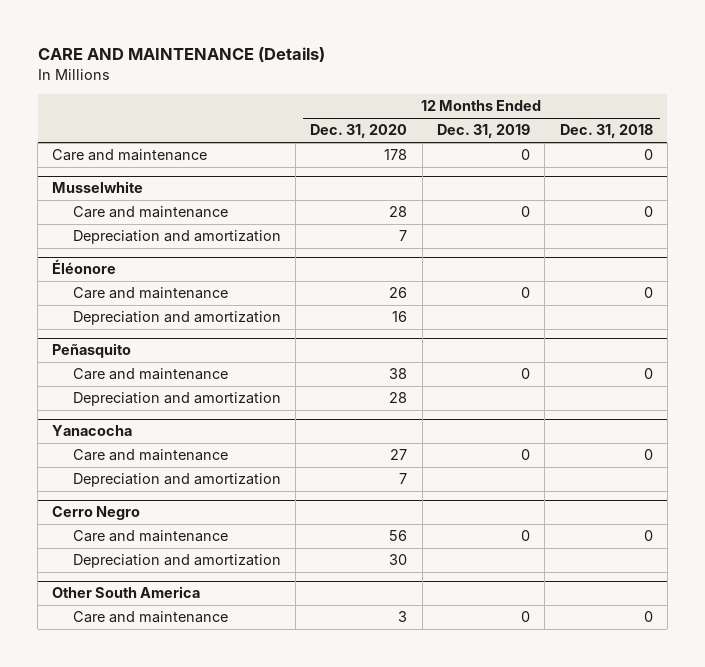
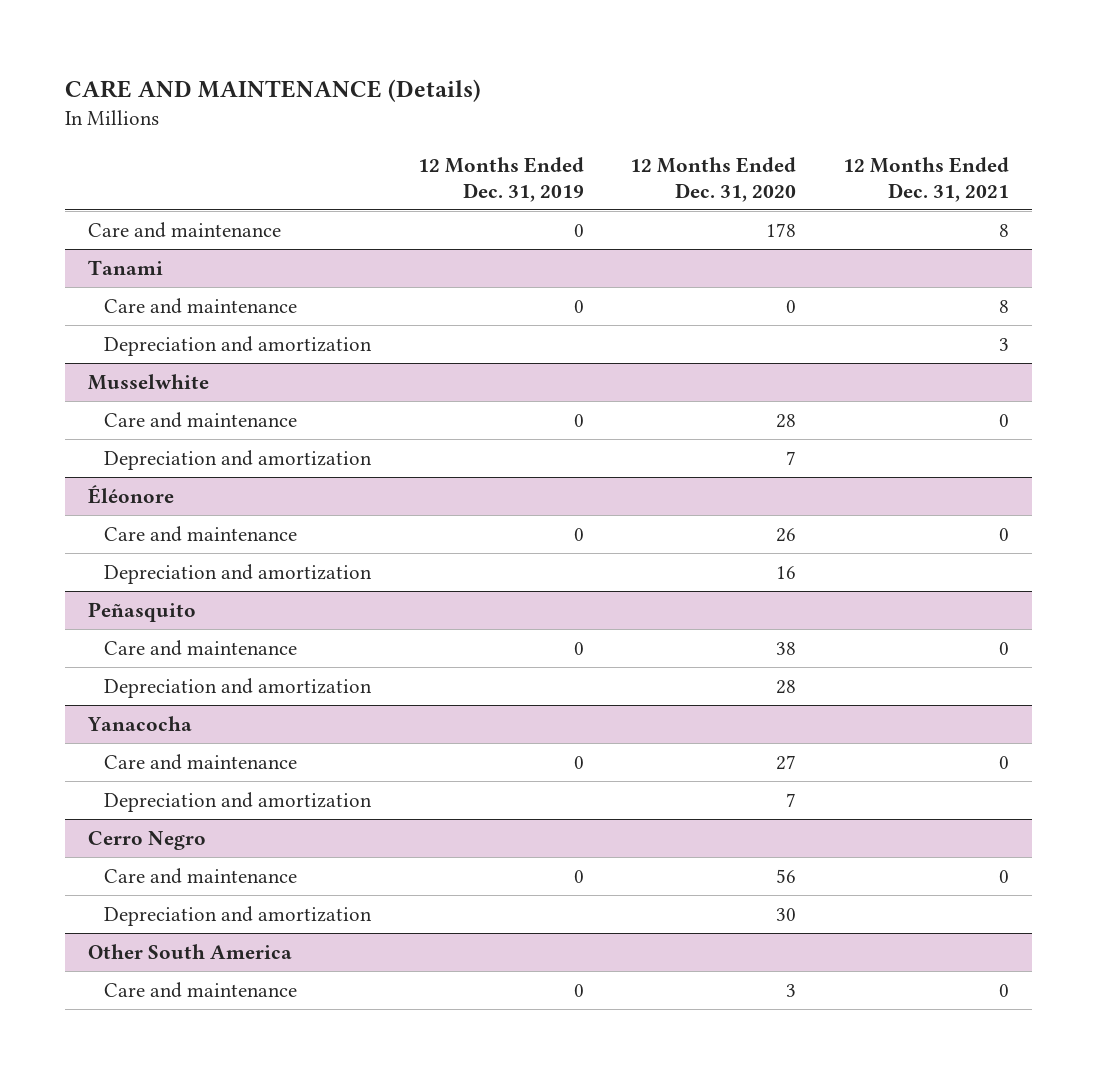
[559,124,653,139] Dec. 31, 2018 -> none
none -> [842,156,1009,202] 12 Months Ended Dec. 31, 2021
none -> [88,259,164,275] Tanami
none -> [104,297,298,314] Care and maintenance
none -> [104,335,373,356] Depreciation and amortization

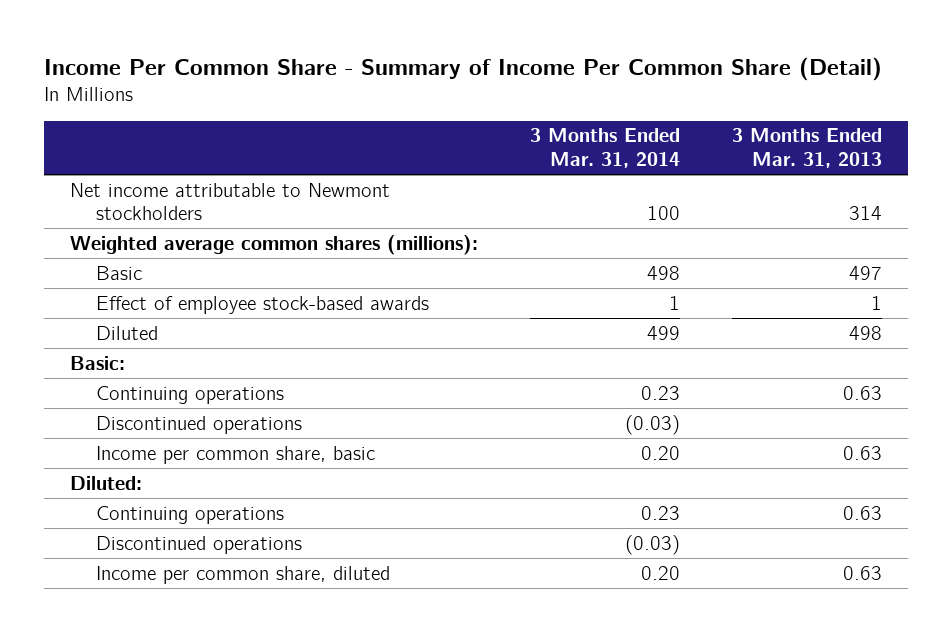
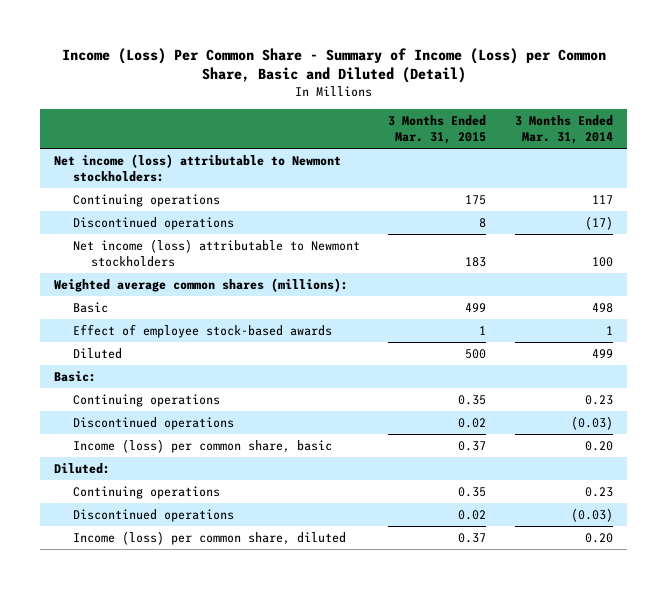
[44,56,883,81] Income Per Common Share - Summary of Income Per Common Share (Detail) -> [61,47,606,84] Income (Loss) Per Common Share - Summary of Income (Loss) per Common Share, Basic and Diluted (Detail)
[731,128,882,168] 3 Months Ended Mar. 31, 2013 -> none
none -> [388,114,487,144] 3 Months Ended Mar. 31, 2015
none -> [54,153,342,183] Net income (loss) attributable to Newmont stockholders:
none -> [72,193,220,207] Continuing operations
none -> [72,216,234,230] Discontinued operations
[70,182,391,221] Net income attributable to Newmont stockholders -> [72,238,360,268] Net income (loss) attributable to Newmont stockholders
[95,445,375,464] Income per common share, basic -> [72,438,332,453] Income (loss) per common share, basic
[95,565,390,584] Income per common share, diluted -> [72,530,346,545] Income (loss) per common share, diluted

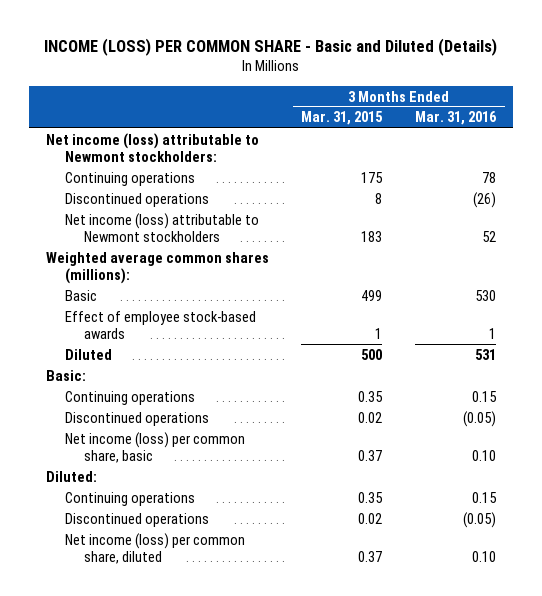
[61,47,606,84] Income (Loss) Per Common Share - Summary of Income (Loss) per Common Share, Basic and Diluted (Detail) -> [43,37,497,56] INCOME (LOSS) PER COMMON SHARE - Basic and Diluted (Details)
[515,114,614,144] 3 Months Ended Mar. 31, 2014 -> none
none -> [415,111,498,126] Mar. 31, 2016
[72,438,332,453] Income (loss) per common share, basic -> [64,431,245,463] Net income (loss) per common share, basic
[72,530,346,545] Income (loss) per common share, diluted -> [64,532,245,564] Net income (loss) per common share, diluted

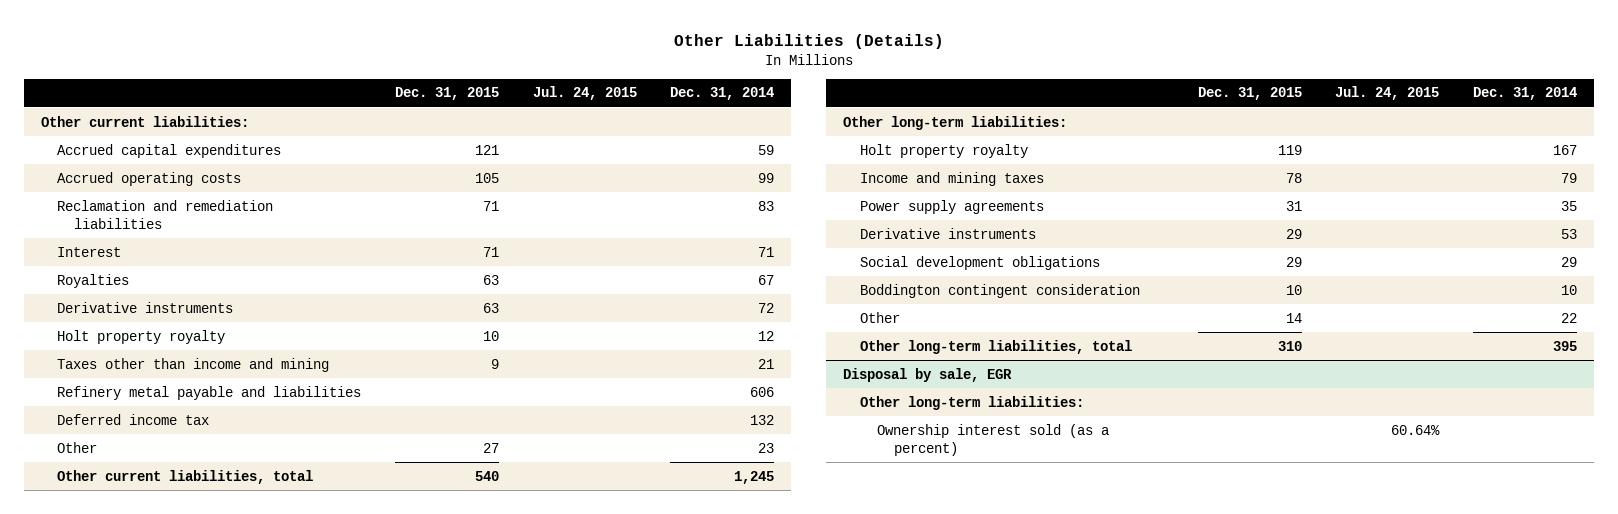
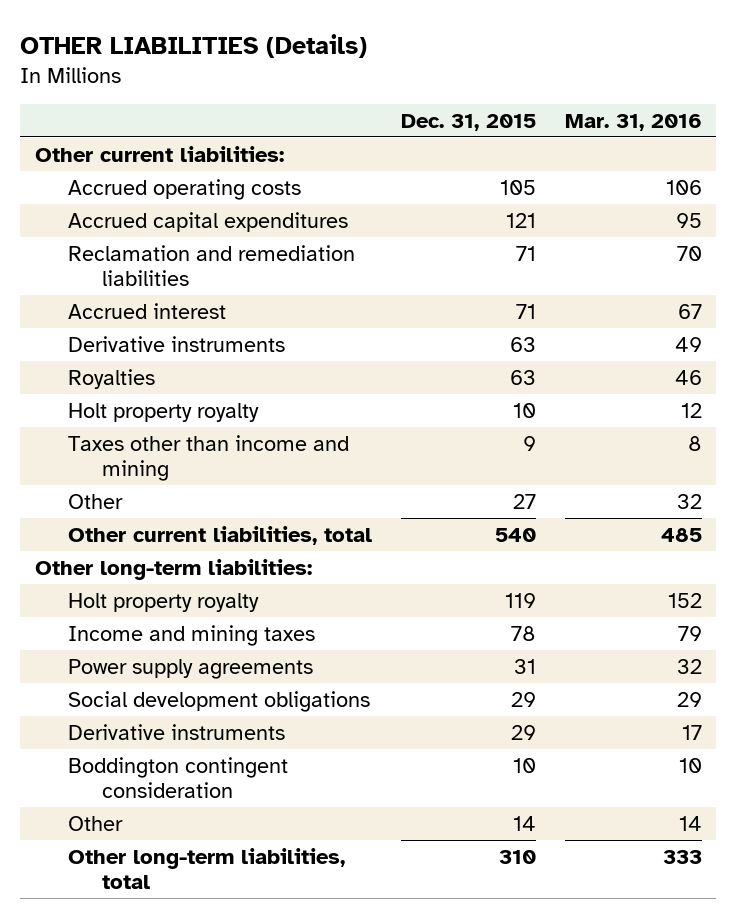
[673,33,944,49] Other Liabilities (Details) -> [20,33,368,58] OTHER LIABILITIES (Details)
[532,86,637,101] Jul. 24, 2015 -> none
[670,87,775,101] Dec. 31, 2014 -> none
none -> [564,113,702,131] Mar. 31, 2016
[57,143,282,158] Accrued capital expenditures -> [68,211,349,232] Accrued capital expenditures
[57,246,122,257] Interest -> [68,302,227,319] Accrued interest
[57,273,130,288] Royalties -> [68,368,156,389] Royalties
[57,385,362,400] Refinery metal payable and liabilities -> none
[57,413,210,425] Deferred income tax -> none
[860,227,1037,239] Derivative instruments -> [68,723,286,740] Derivative instruments
[843,367,1013,382] Disposal by sale, EGR -> none
[860,395,1085,410] Other long-term liabilities: -> none
[876,423,1109,456] Ownership interest sold (as a percent) -> none

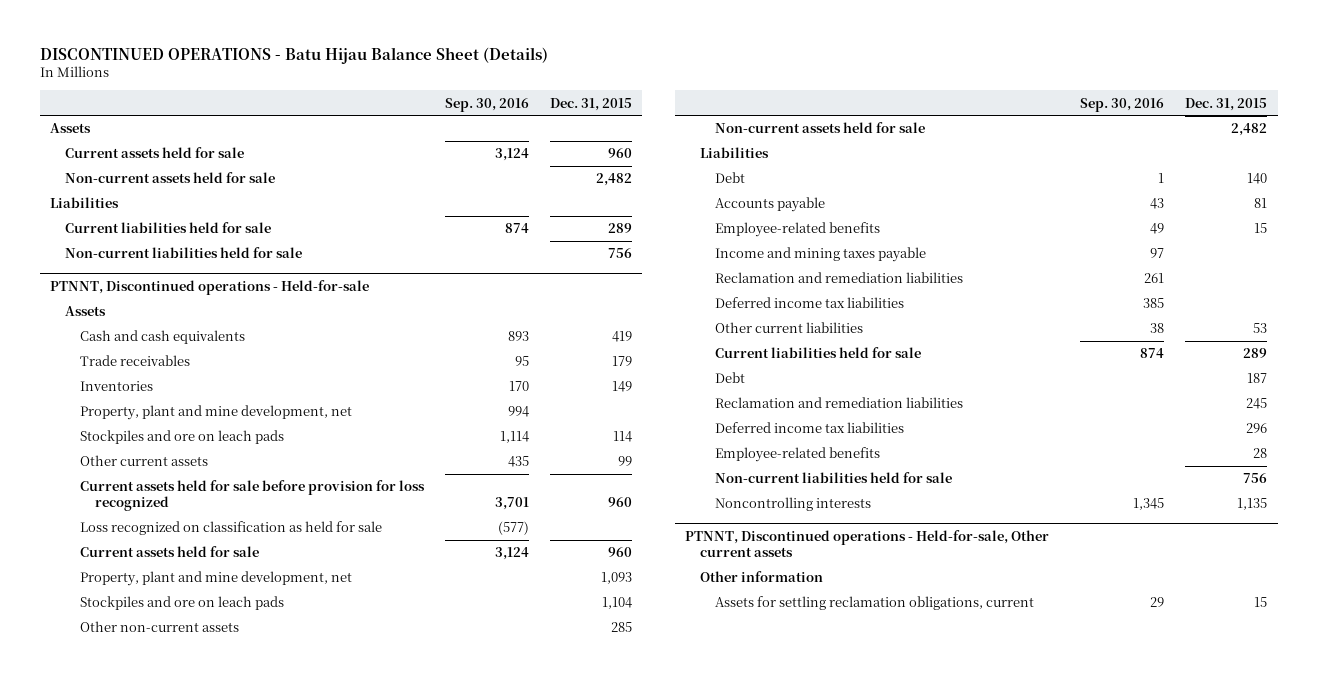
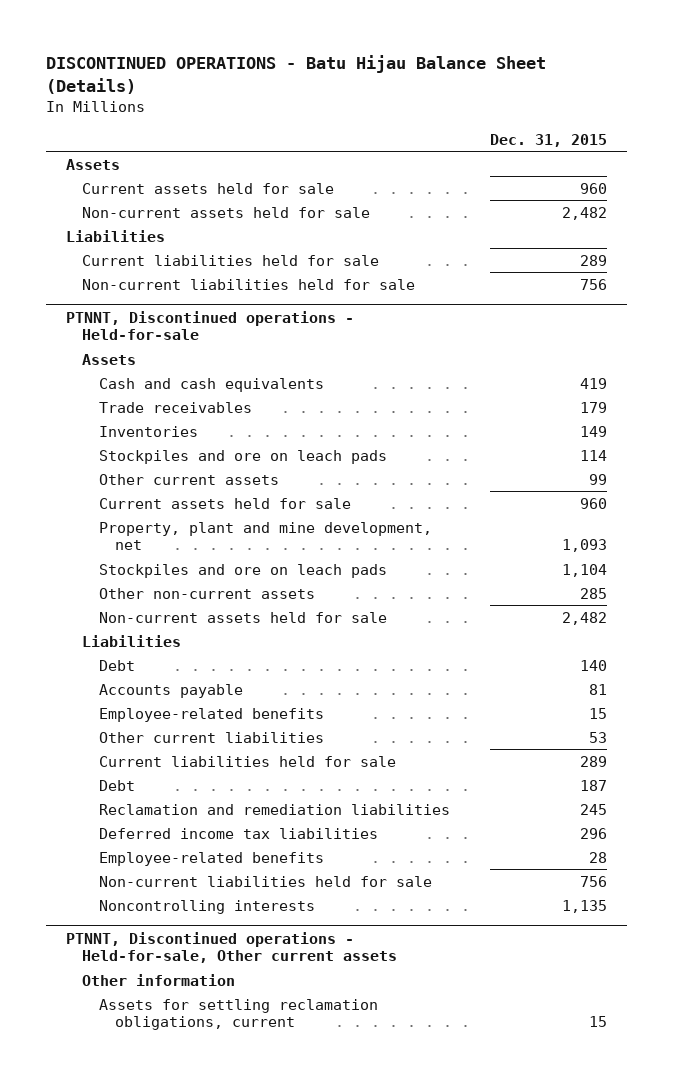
[444,97,529,112] Sep. 30, 2016 -> none
[79,405,352,421] Property, plant and mine development, net -> none
[79,480,425,511] Current assets held for sale before provision for loss recognized -> none
[79,521,382,536] Loss recognized on classification as held for sale -> none
[715,247,927,263] Income and mining taxes payable -> none
[715,272,964,284] Reclamation and remediation liabilities -> none
[715,297,905,309] Deferred income tax liabilities -> none

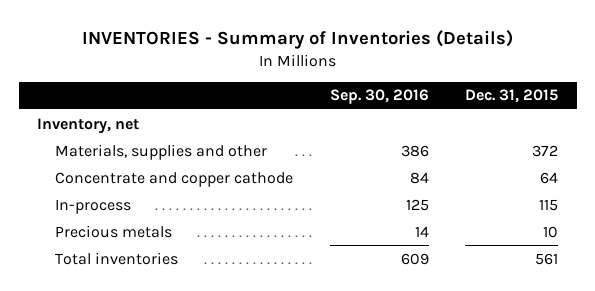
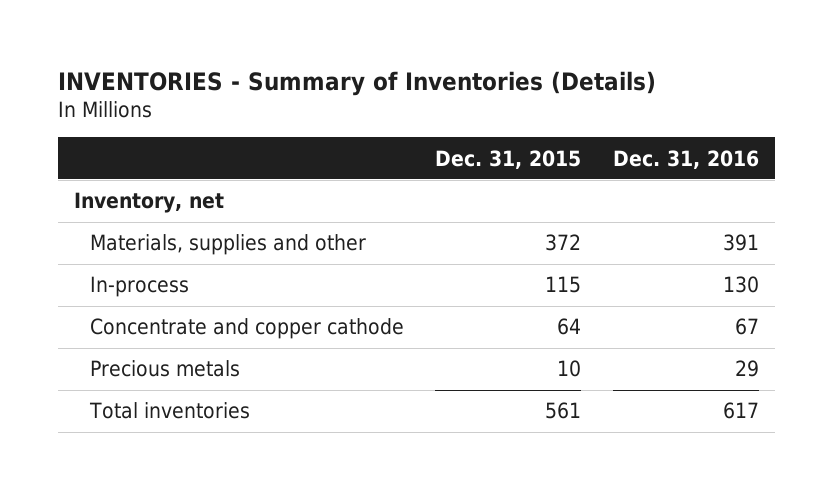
[329,89,429,105] Sep. 30, 2016 -> none
none -> [612,149,759,169] Dec. 31, 2016
[55,171,294,187] Concentrate and copper cathode -> [89,318,404,340] Concentrate and copper cathode

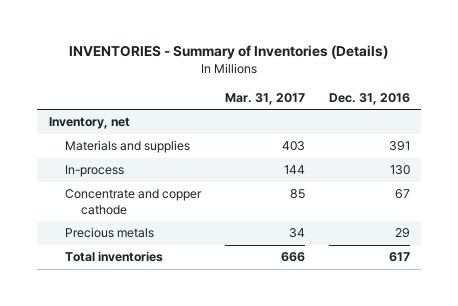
[435,149,582,169] Dec. 31, 2015 -> none
none -> [224,92,305,105] Mar. 31, 2017
[89,234,366,256] Materials, supplies and other -> [64,140,190,154] Materials and supplies

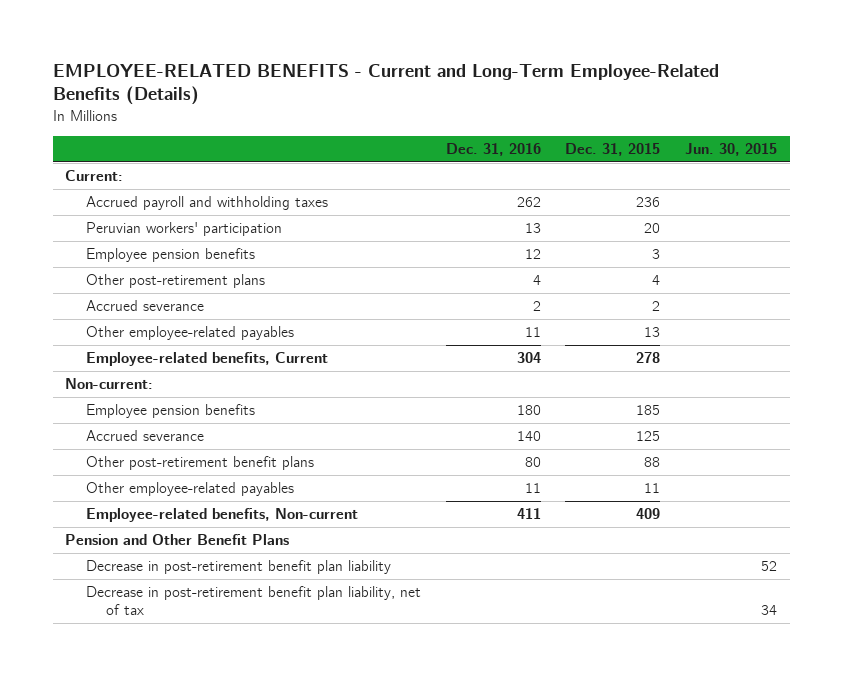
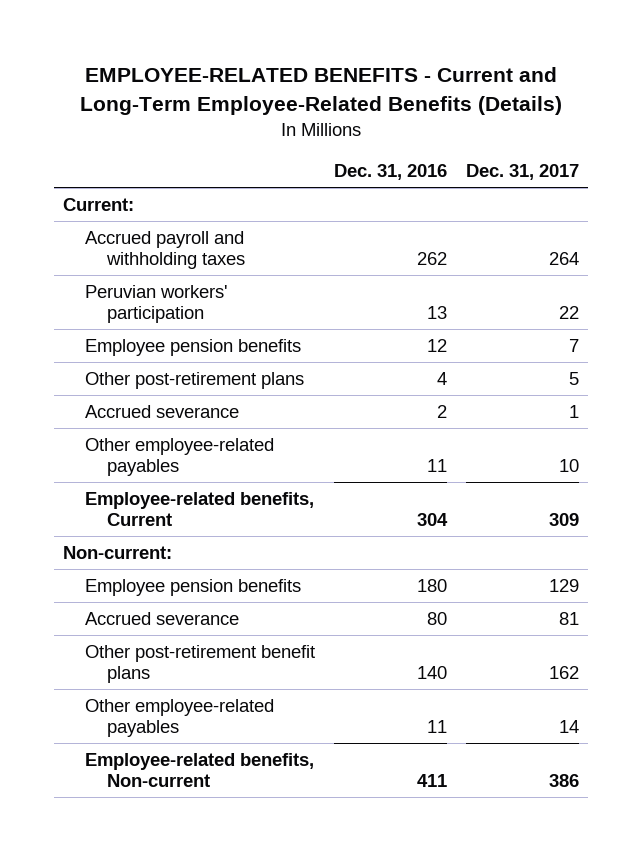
[565,143,661,157] Dec. 31, 2015 -> none
[685,143,778,157] Jun. 30, 2015 -> none
none -> [465,164,579,181] Dec. 31, 2017
[516,431,541,442] 140 -> [426,611,447,625] 80
[524,457,541,468] 80 -> [416,666,447,680] 140
[65,534,290,546] Pension and Other Benefit Plans -> none
[85,560,391,575] Decrease in post-retirement benefit plan liability -> none
[85,586,421,616] Decrease in post-retirement benefit plan liability, net of tax -> none

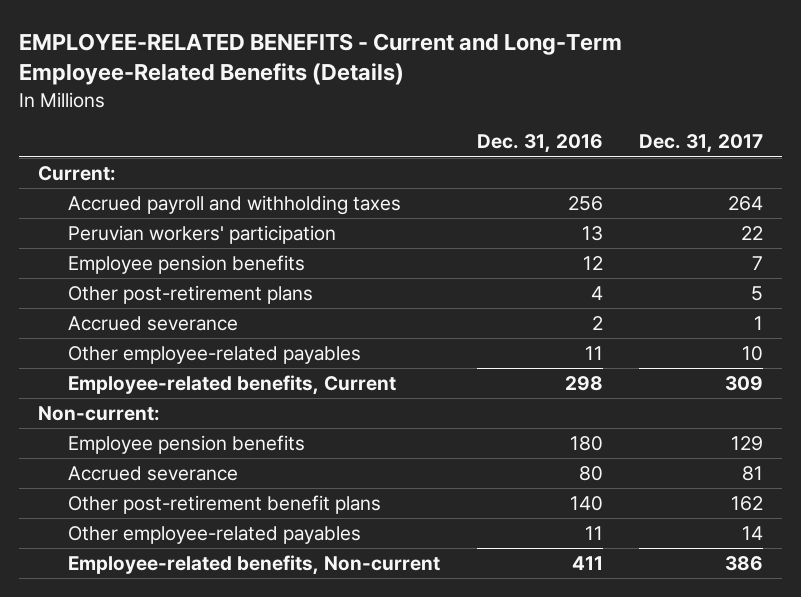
[416,252,447,266] 262 -> [567,196,603,212] 256
[416,513,448,527] 304 -> [564,376,603,392] 298

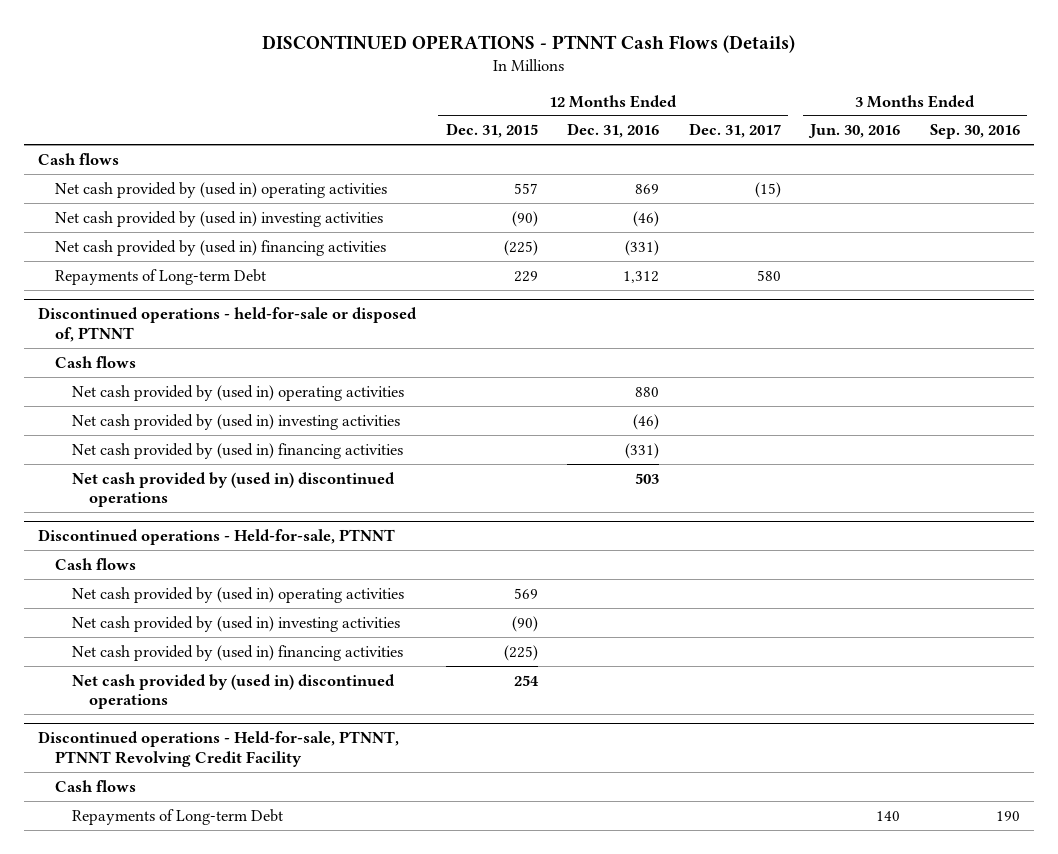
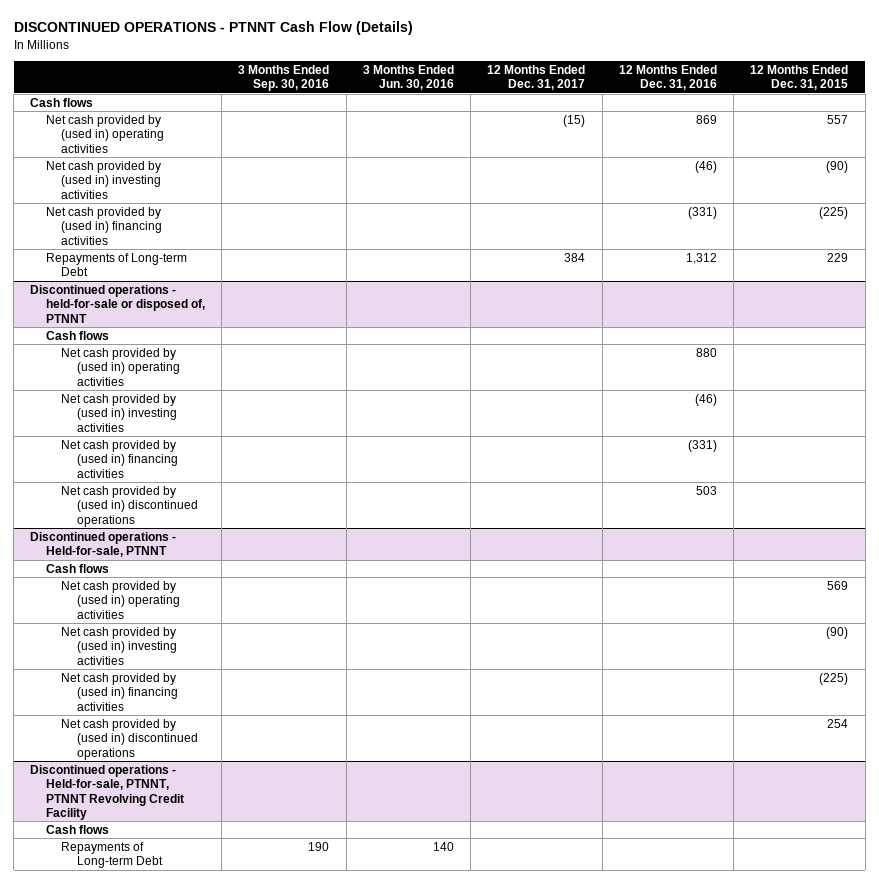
[261,34,795,53] DISCONTINUED OPERATIONS - PTNNT Cash Flows (Details) -> [13,21,413,36] DISCONTINUED OPERATIONS - PTNNT Cash Flow (Details)
[756,269,781,281] 580 -> [564,252,586,262] 384

